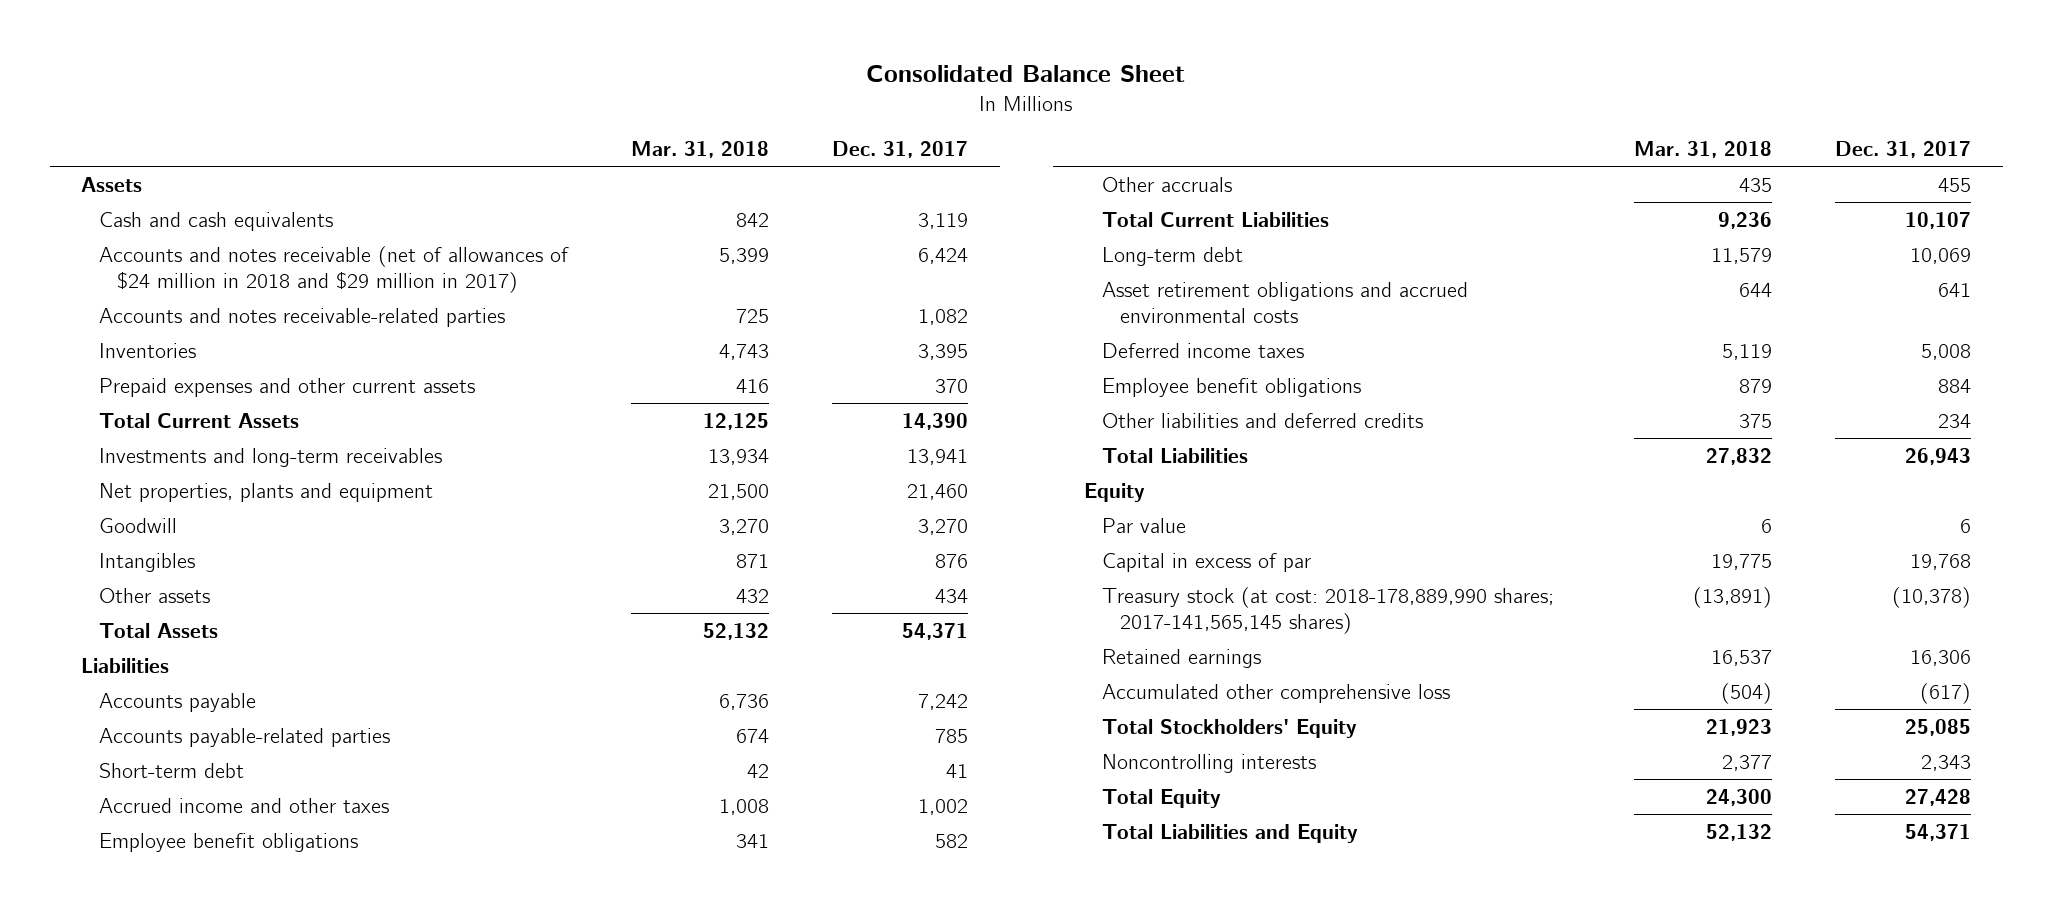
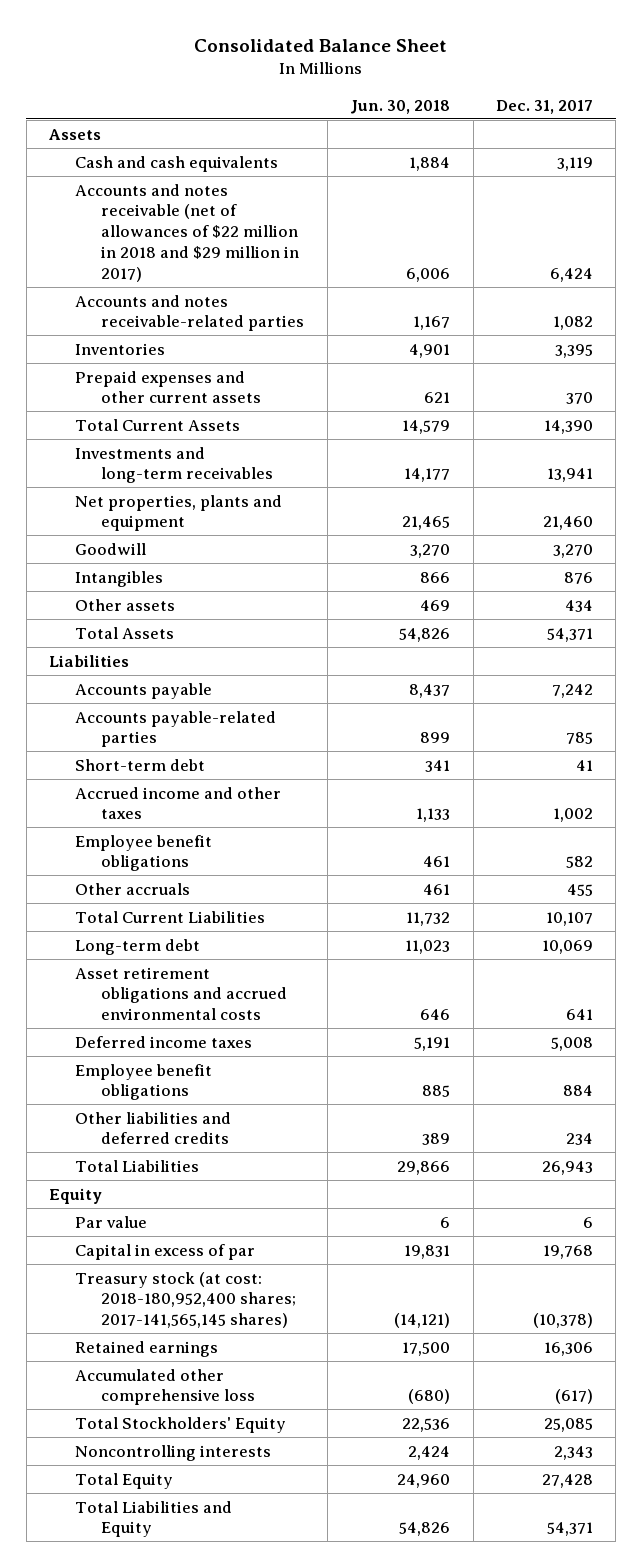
[631,141,770,159] Mar. 31, 2018 -> none
none -> [350,99,451,114] Jun. 30, 2018
[99,245,570,294] Accounts and notes receivable (net of allowances of $24 million in 2018 and $29 million in 2017) -> [75,183,300,282] Accounts and notes receivable (net of allowances of $22 million in 2018 and $29 million in 2017)
[1102,586,1555,635] Treasury stock (at cost: 2018-178,889,990 shares; 2017-141,565,145 shares) -> [75,1271,297,1329] Treasury stock (at cost: 2018-180,952,400 shares; 2017-141,565,145 shares)

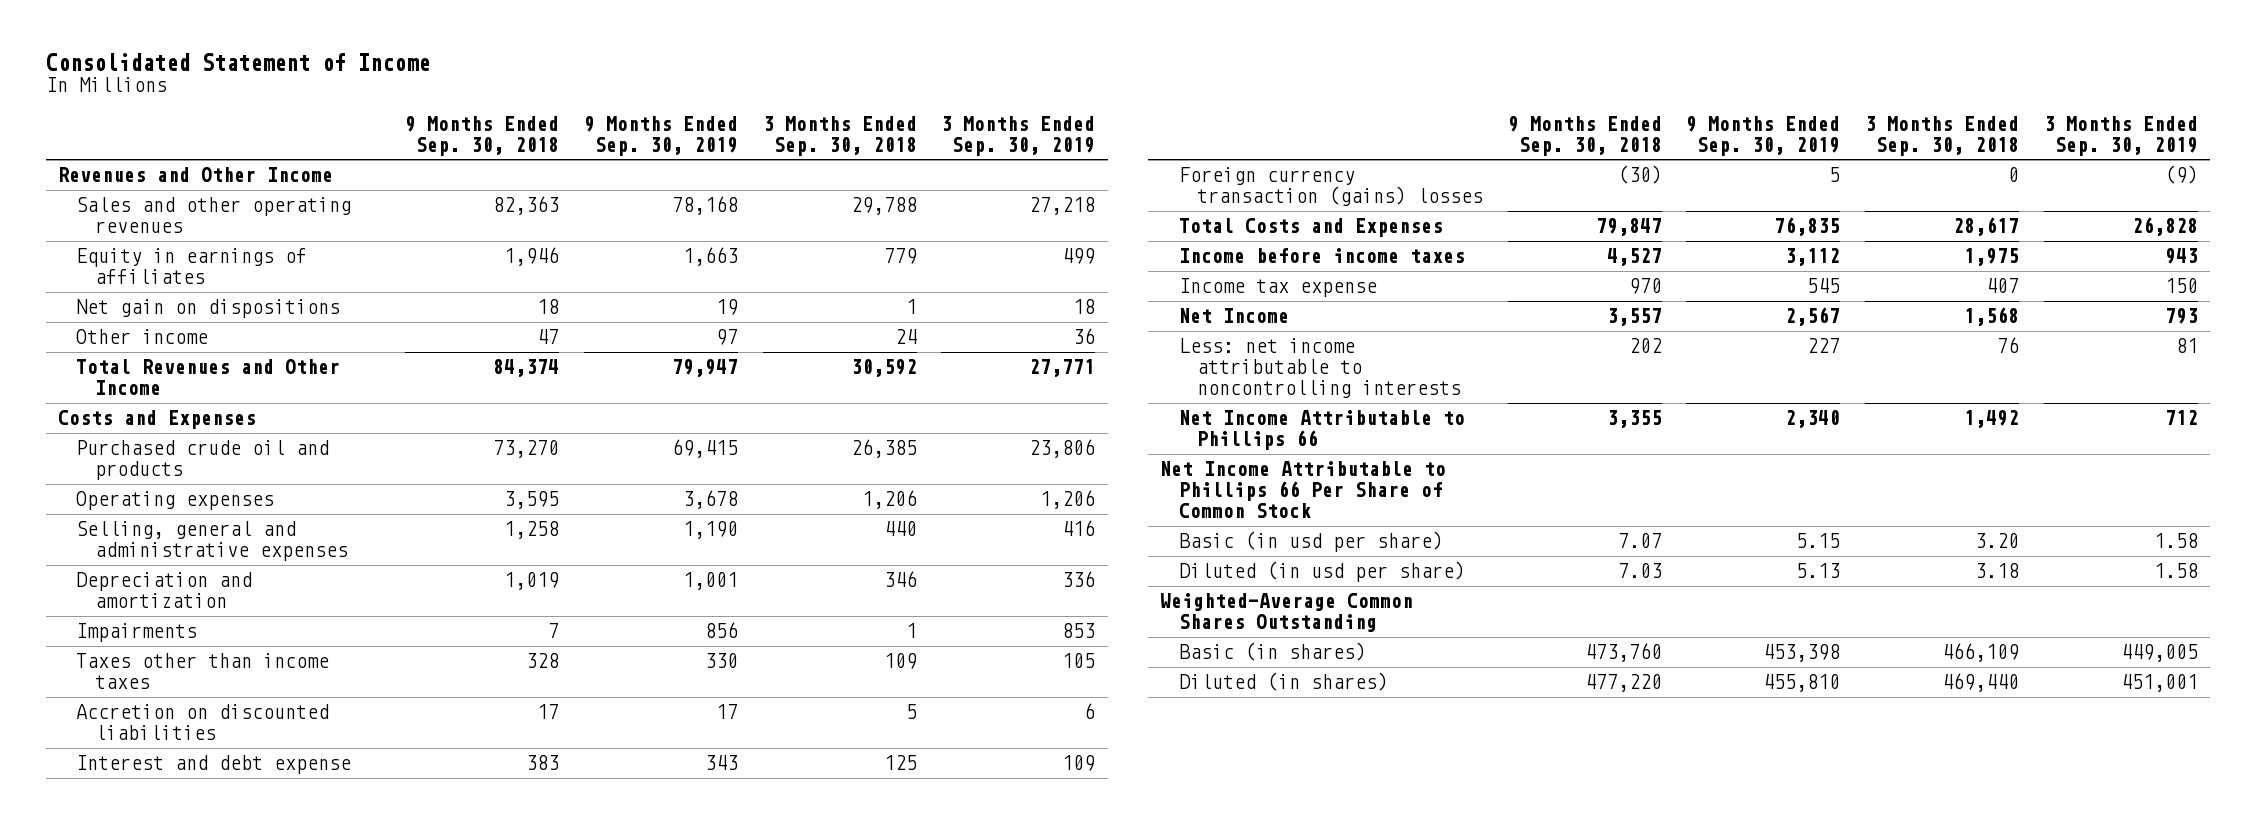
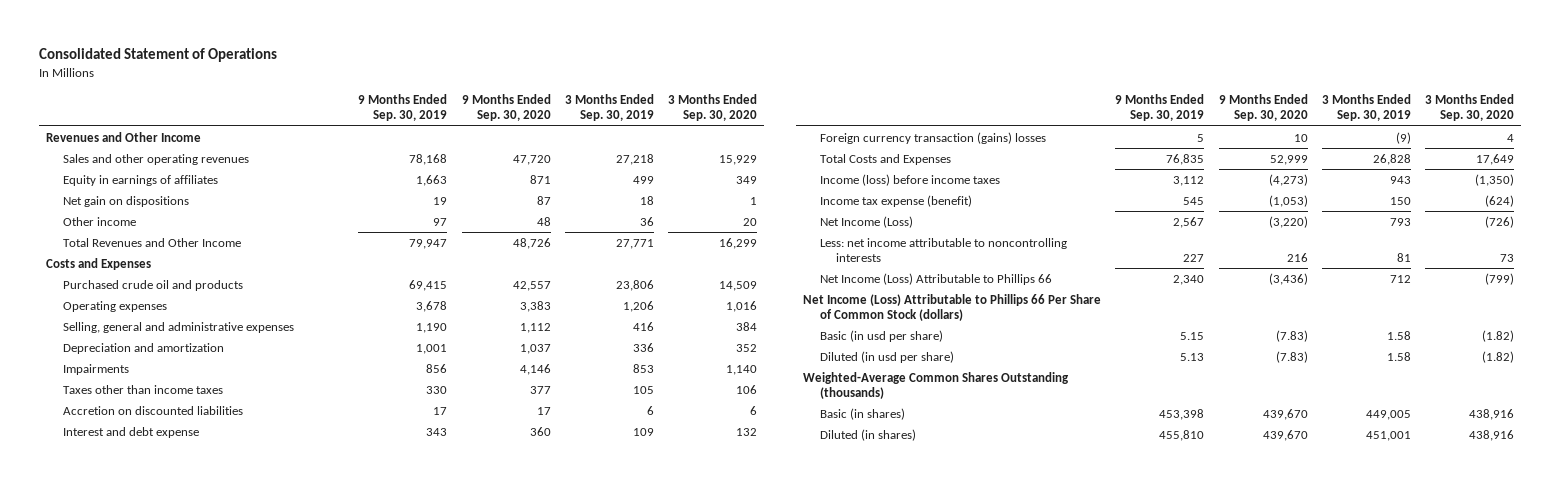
[45,52,430,71] Consolidated Statement of Income -> [39,48,278,63] Consolidated Statement of Operations
[405,115,560,156] 9 Months Ended Sep. 30, 2018 -> none
[762,115,917,156] 3 Months Ended Sep. 30, 2018 -> none
none -> [461,94,551,122] 9 Months Ended Sep. 30, 2020
none -> [667,94,757,122] 3 Months Ended Sep. 30, 2020
[1178,248,1465,264] Income before income taxes -> [819,173,1000,186] Income (loss) before income taxes
[1178,278,1377,298] Income tax expense -> [819,194,972,207] Income tax expense (benefit)
[1178,308,1289,324] Net Income -> [819,215,913,228] Net Income (Loss)
[1178,410,1465,451] Net Income Attributable to Phillips 66 -> [819,272,1052,285] Net Income (Loss) Attributable to Phillips 66
[1160,461,1447,519] Net Income Attributable to Phillips 66 Per Share of Common Stock -> [803,293,1102,321] Net Income (Loss) Attributable to Phillips 66 Per Share of Common Stock (dollars)
[1160,593,1414,633] Weighted-Average Common Shares Outstanding -> [803,371,1070,399] Weighted-Average Common Shares Outstanding (thousands)

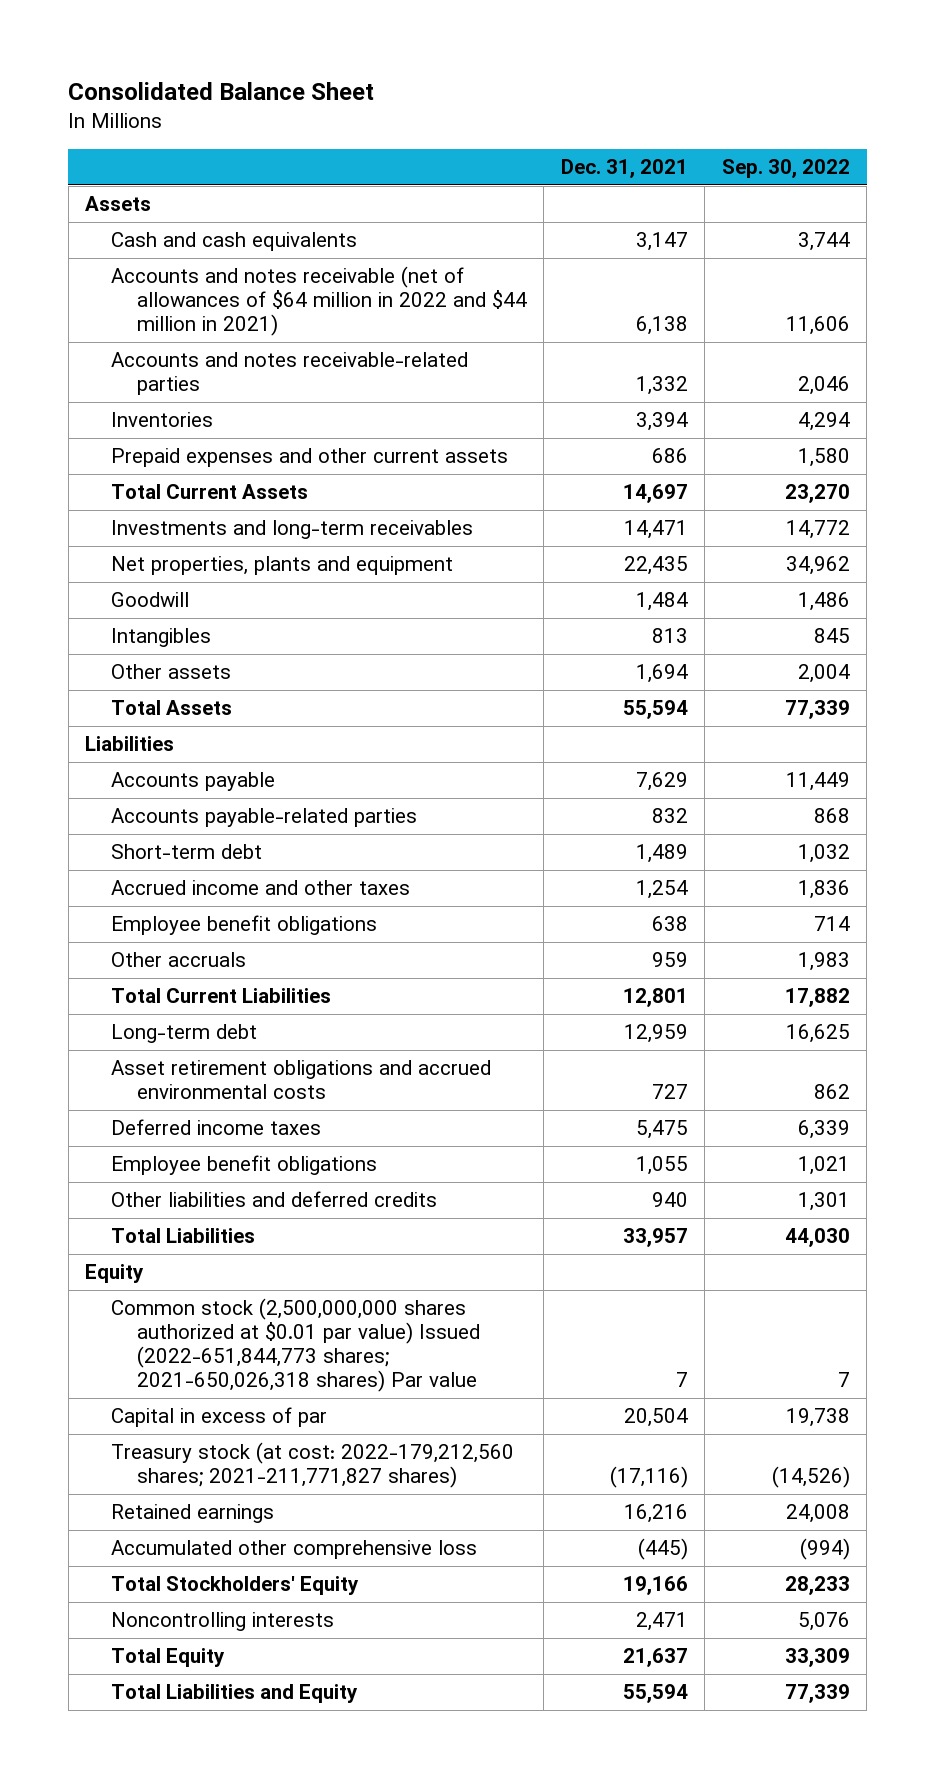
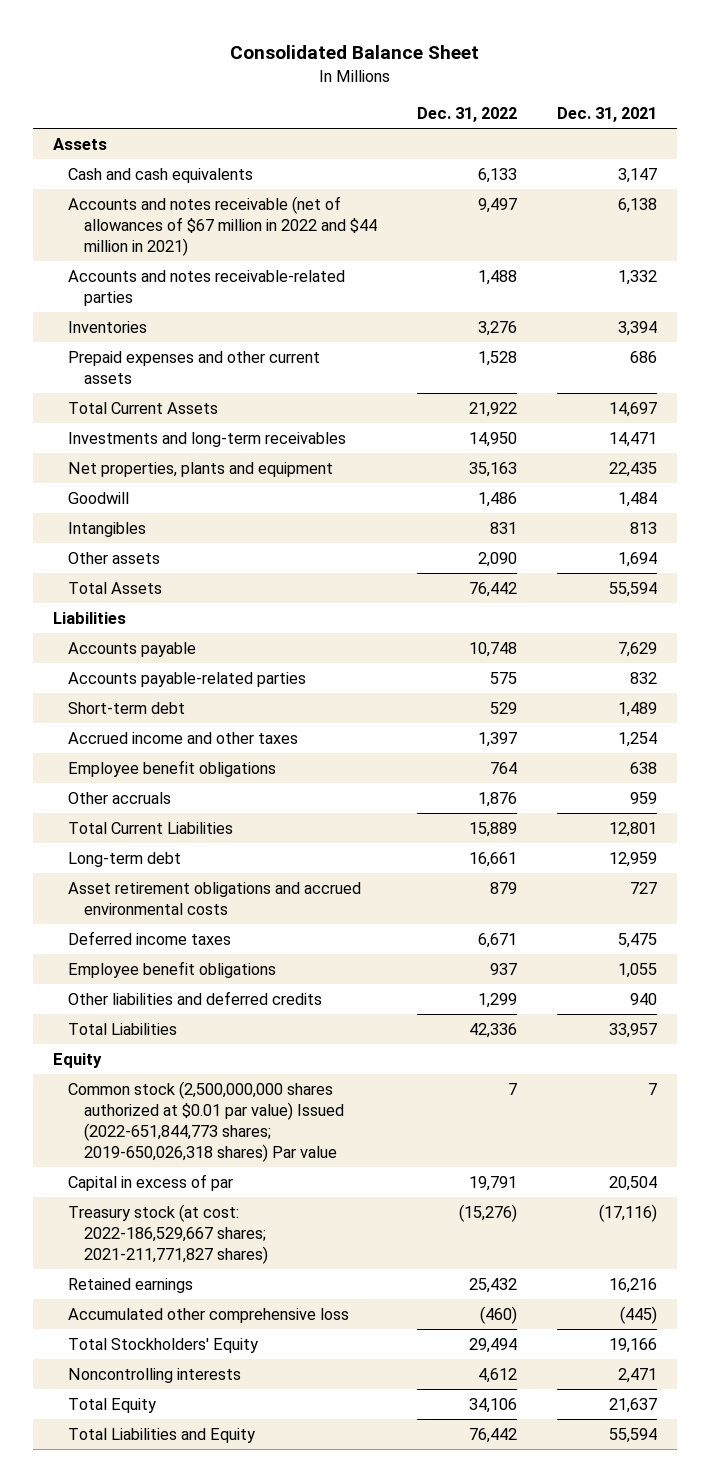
[721,159,850,179] Sep. 30, 2022 -> none
none -> [416,107,517,123] Dec. 31, 2022
[111,266,527,337] Accounts and notes receivable (net of allowances of $64 million in 2022 and $44 million in 2021) -> [68,195,377,257] Accounts and notes receivable (net of allowances of $67 million in 2022 and $44 million in 2021)
[111,1298,480,1393] Common stock (2,500,000,000 shares authorized at $0.01 par value) Issued (2022-651,844,773 shares; 2021-650,026,318 shares) Par value -> [68,1080,344,1163] Common stock (2,500,000,000 shares authorized at $0.01 par value) Issued (2022-651,844,773 shares; 2019-650,026,318 shares) Par value
[111,1442,515,1489] Treasury stock (at cost: 2022-179,212,560 shares; 2021-211,771,827 shares) -> [68,1203,268,1265] Treasury stock (at cost: 2022-186,529,667 shares; 2021-211,771,827 shares)

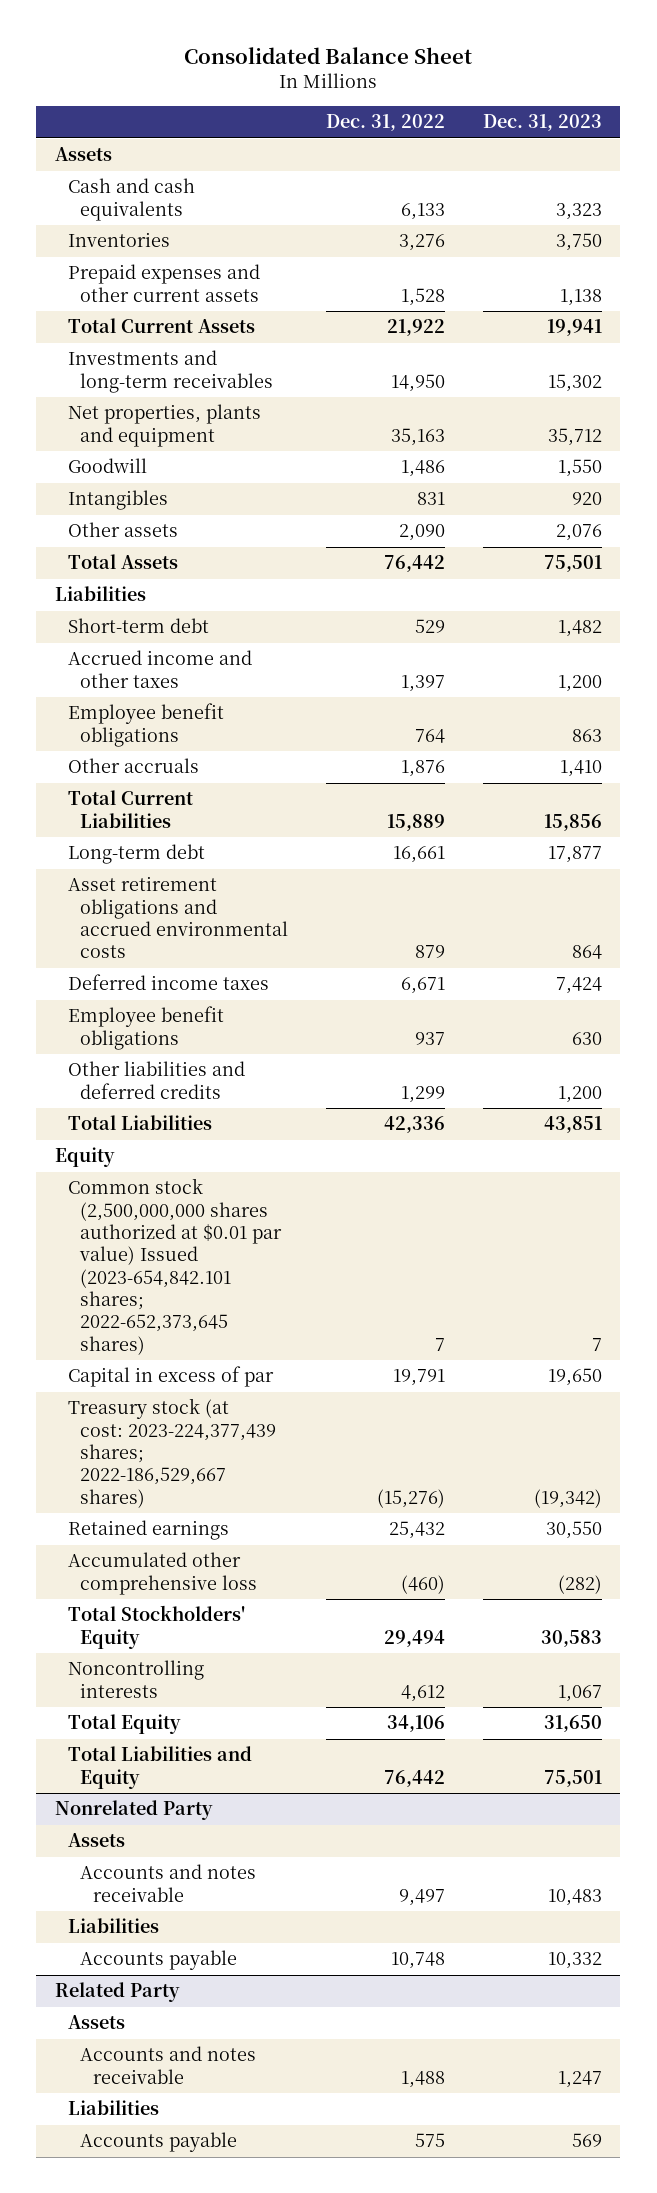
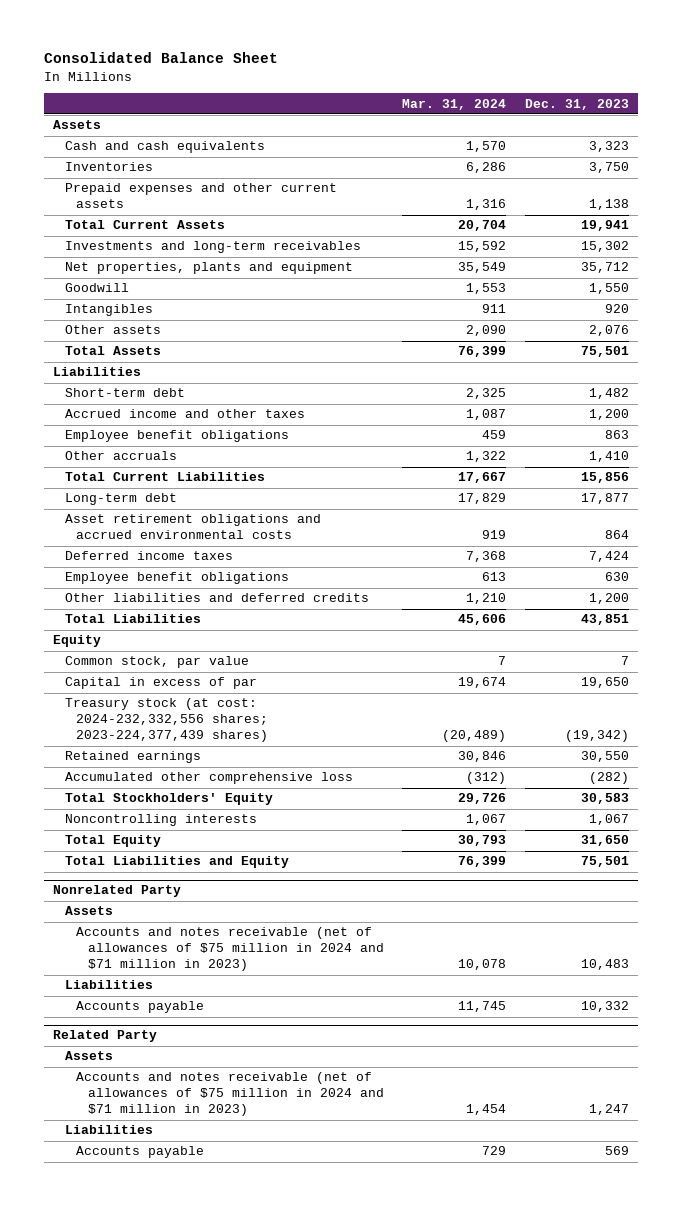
[325,114,445,132] Dec. 31, 2022 -> none
none -> [402,98,507,110] Mar. 31, 2024
[67,1178,283,1355] Common stock (2,500,000,000 shares authorized at $0.01 par value) Issued (2023-654,842.101 shares; 2022-652,373,645 shares) -> [64,656,249,669] Common stock, par value
[67,1398,277,1508] Treasury stock (at cost: 2023-224,377,439 shares; 2022-186,529,667 shares) -> [64,698,269,743] Treasury stock (at cost: 2024-232,332,556 shares; 2023-224,377,439 shares)
[80,1864,257,1902] Accounts and notes receivable -> [76,927,385,972] Accounts and notes receivable (net of allowances of $75 million in 2024 and $71 million in 2023)
[80,2046,257,2084] Accounts and notes receivable -> [76,1072,385,1117] Accounts and notes receivable (net of allowances of $75 million in 2024 and $71 million in 2023)

